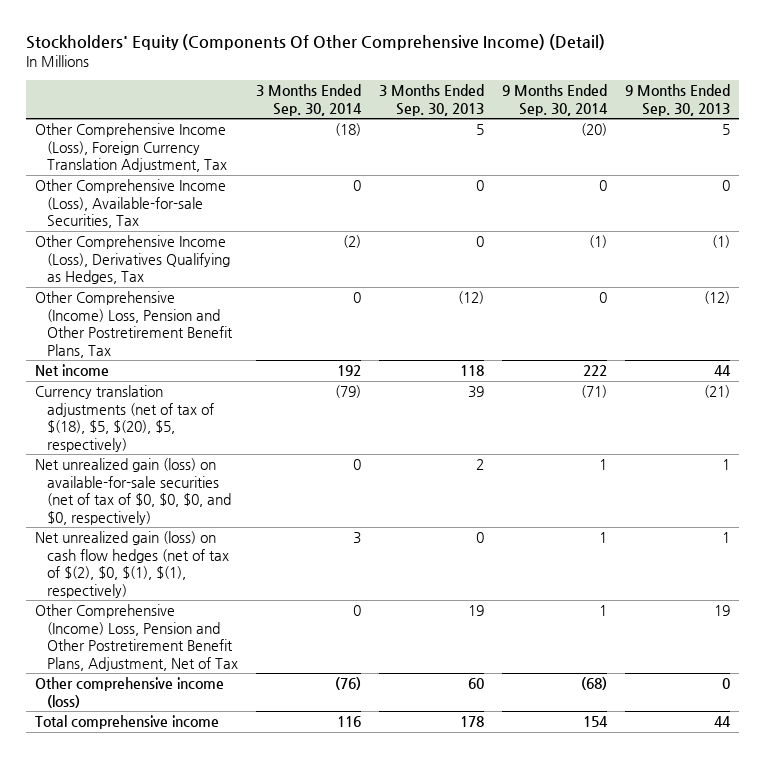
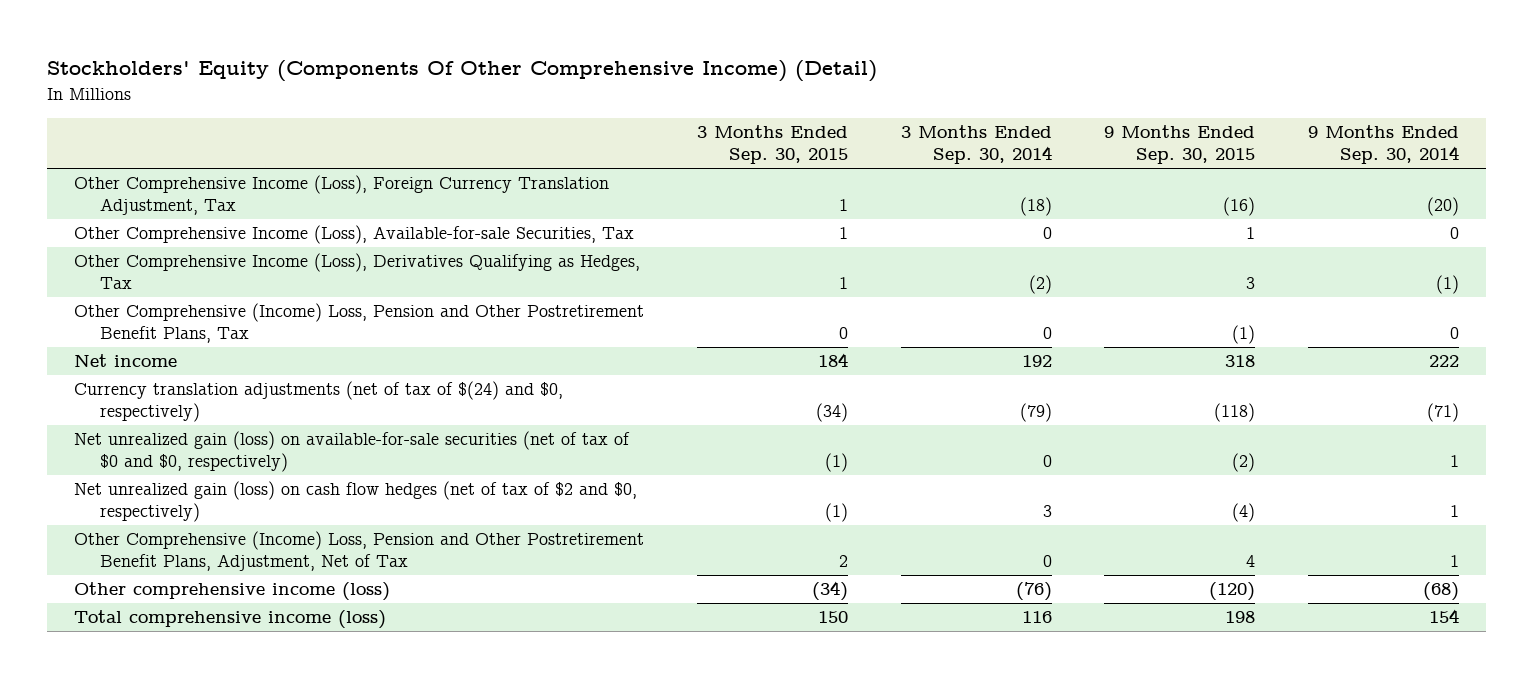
[378,84,484,116] 3 Months Ended Sep. 30, 2013 -> none
[624,84,730,116] 9 Months Ended Sep. 30, 2013 -> none
none -> [696,125,848,165] 3 Months Ended Sep. 30, 2015
none -> [1104,125,1256,165] 9 Months Ended Sep. 30, 2015
[34,385,215,452] Currency translation adjustments (net of tax of $(18), $5, $(20), $5, respectively) -> [73,381,563,423] Currency translation adjustments (net of tax of $(24) and $0, respectively)
[34,458,232,525] Net unrealized gain (loss) on available-for-sale securities (net of tax of $0, $0, $0, and $0, respectively) -> [73,431,630,473] Net unrealized gain (loss) on available-for-sale securities (net of tax of $0 and $0, respectively)
[34,531,230,598] Net unrealized gain (loss) on cash flow hedges (net of tax of $(2), $0, $(1), $(1), respectively) -> [73,481,637,523] Net unrealized gain (loss) on cash flow hedges (net of tax of $2 and $0, respectively)
[34,715,219,730] Total comprehensive income -> [73,610,386,630] Total comprehensive income (loss)

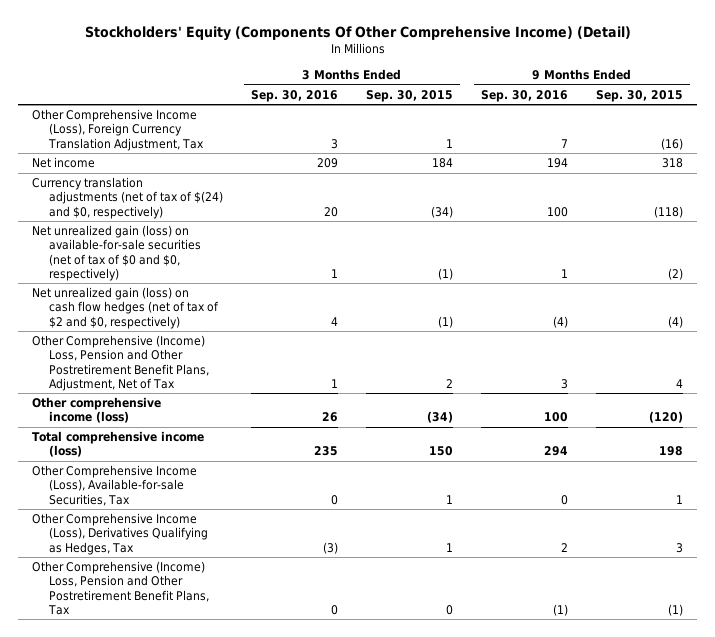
[900,125,1052,165] 3 Months Ended Sep. 30, 2014 -> none
[1308,125,1460,165] 9 Months Ended Sep. 30, 2014 -> none
none -> [251,89,339,102] Sep. 30, 2016
none -> [481,89,569,102] Sep. 30, 2016
[73,225,634,245] Other Comprehensive Income (Loss), Available-for-sale Securities, Tax -> [32,465,198,506] Other Comprehensive Income (Loss), Available-for-sale Securities, Tax
[73,253,640,290] Other Comprehensive Income (Loss), Derivatives Qualifying as Hedges, Tax -> [32,513,209,555] Other Comprehensive Income (Loss), Derivatives Qualifying as Hedges, Tax
[73,303,644,344] Other Comprehensive (Income) Loss, Pension and Other Postretirement Benefit Plans, Tax -> [32,561,210,615] Other Comprehensive (Income) Loss, Pension and Other Postretirement Benefit Plans, Tax

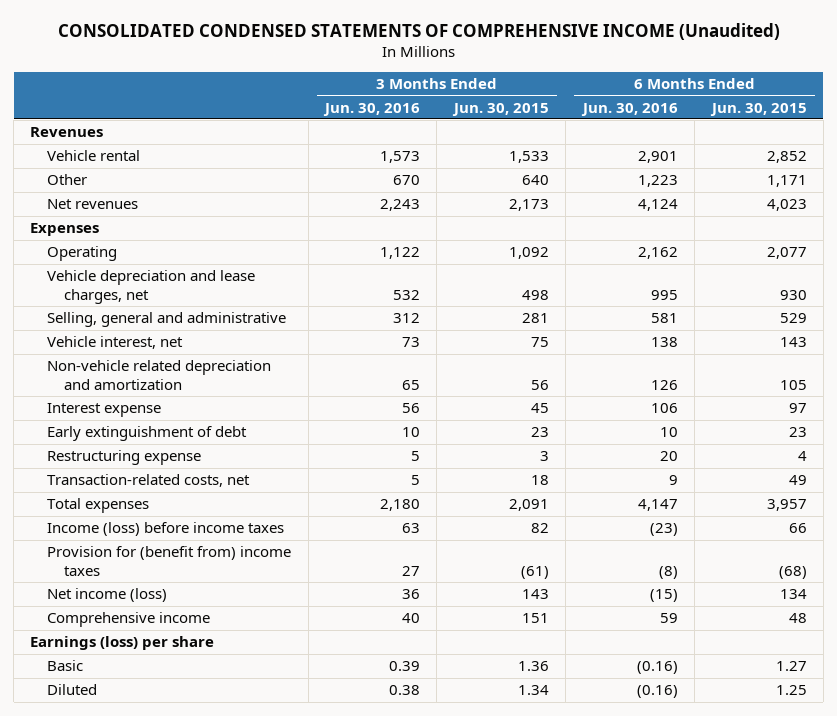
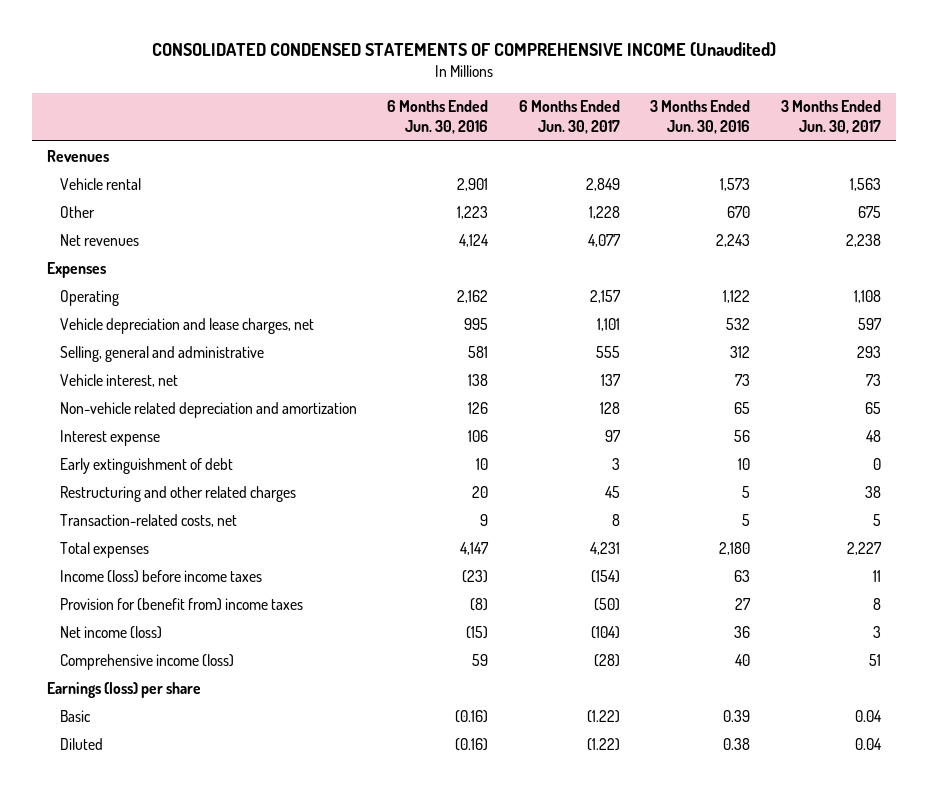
[451,102,549,116] Jun. 30, 2015 -> none
[709,102,807,116] Jun. 30, 2015 -> none
none -> [518,100,620,135] 6 Months Ended Jun. 30, 2017
none -> [780,100,881,135] 3 Months Ended Jun. 30, 2017
[47,450,202,466] Restructuring expense -> [59,485,296,502] Restructuring and other related charges
[47,612,211,628] Comprehensive income -> [59,653,234,670] Comprehensive income (loss)

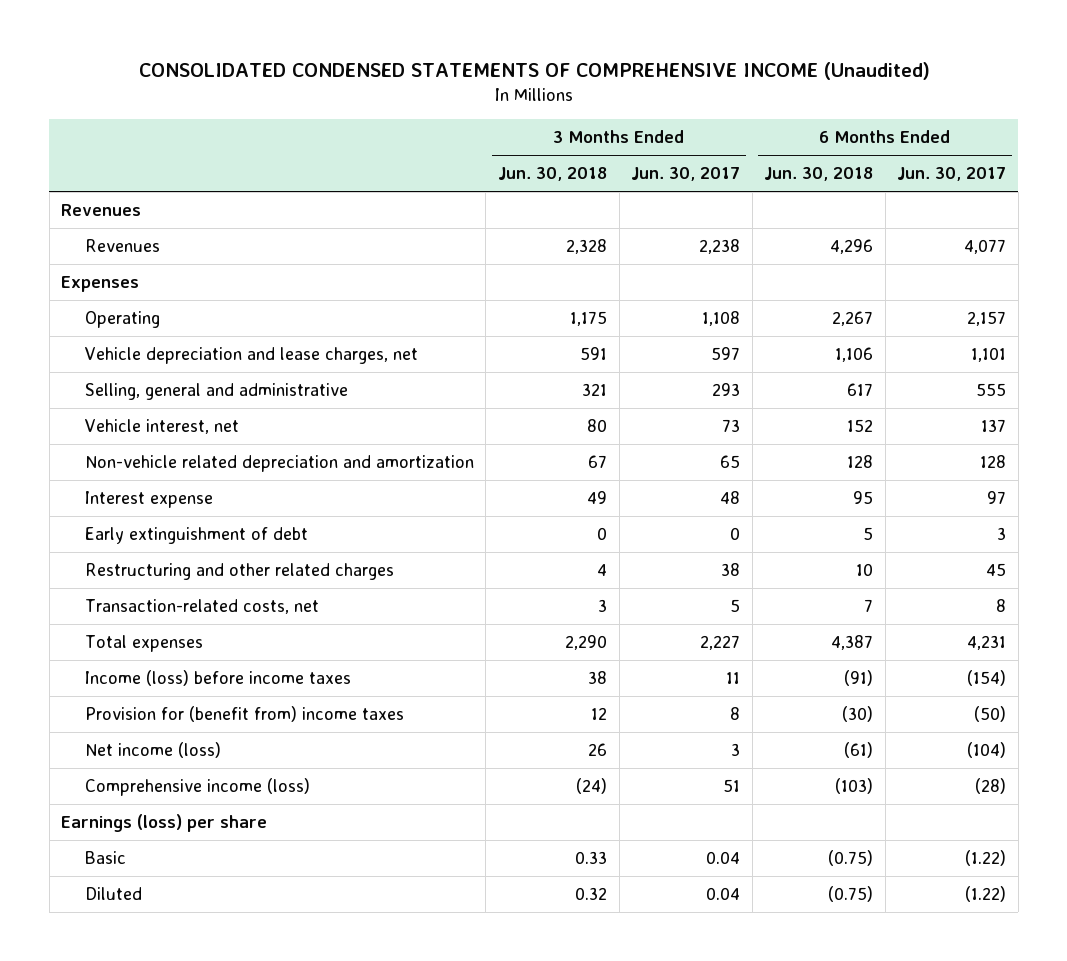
[387,100,489,135] 6 Months Ended Jun. 30, 2016 -> none
[650,100,751,135] 3 Months Ended Jun. 30, 2016 -> none
none -> [497,167,607,182] Jun. 30, 2018
none -> [764,167,874,182] Jun. 30, 2018
[59,177,141,190] Vehicle rental -> none
[59,205,95,218] Other -> none
[59,233,139,246] Net revenues -> [84,239,160,253] Revenues

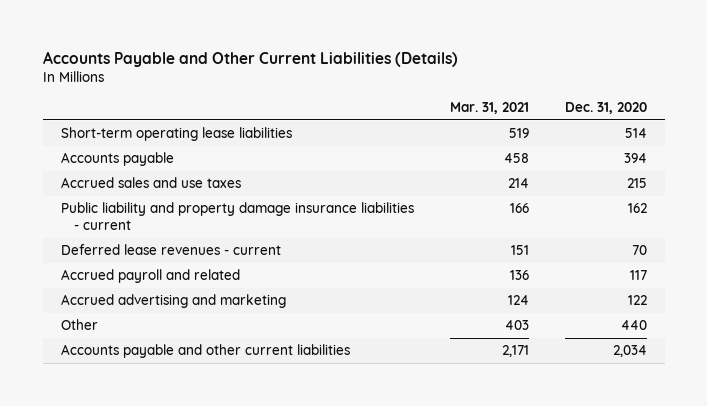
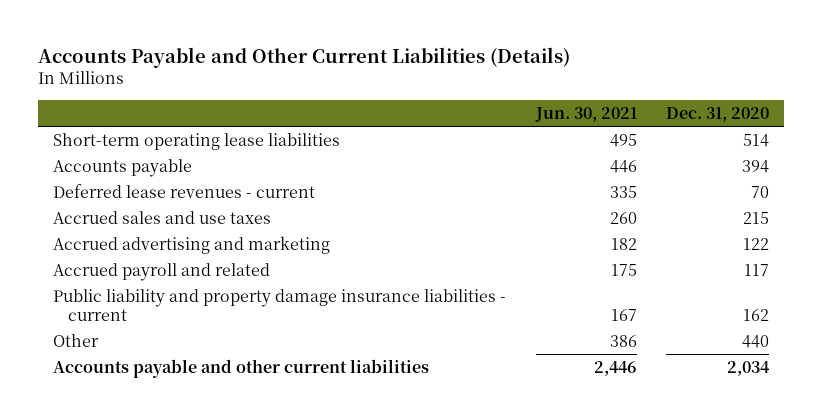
[449,102,529,115] Mar. 31, 2021 -> none
none -> [534,107,637,123] Jun. 30, 2021
[60,177,241,189] Accrued sales and use taxes -> [52,210,271,224] Accrued sales and use taxes
[60,269,240,284] Accrued payroll and related -> [52,262,270,281] Accrued payroll and related
[60,202,414,231] Public liability and property damage insurance liabilities - current -> [52,288,506,322] Public liability and property damage insurance liabilities - current

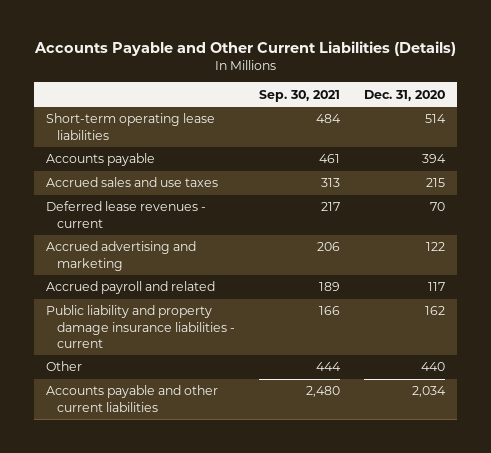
[534,107,637,123] Jun. 30, 2021 -> none
none -> [258,89,340,102] Sep. 30, 2021
[52,183,315,198] Deferred lease revenues - current -> [45,201,206,228] Deferred lease revenues - current

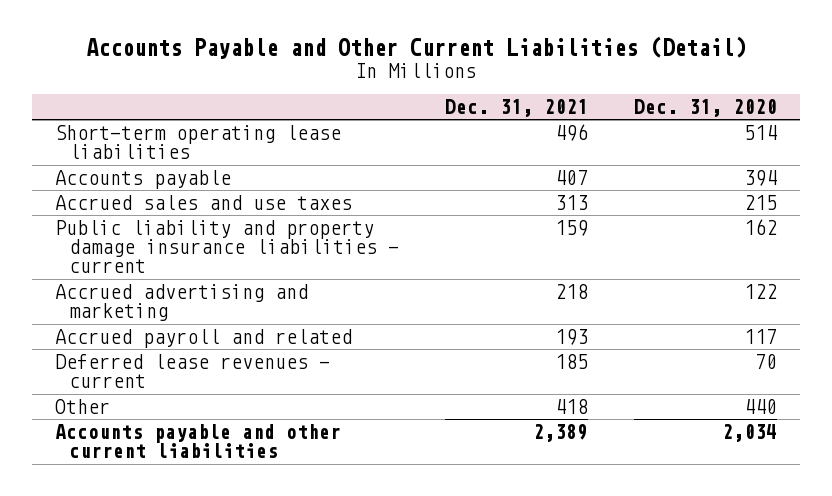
[33,41,456,57] Accounts Payable and Other Current Liabilities (Details) -> [85,36,746,60] Accounts Payable and Other Current Liabilities (Detail)
[258,89,340,102] Sep. 30, 2021 -> none
none -> [444,98,588,117] Dec. 31, 2021
[45,305,235,348] Public liability and property damage insurance liabilities - current -> [54,220,399,274] Public liability and property damage insurance liabilities - current
[45,201,206,228] Deferred lease revenues - current -> [54,354,330,389] Deferred lease revenues - current

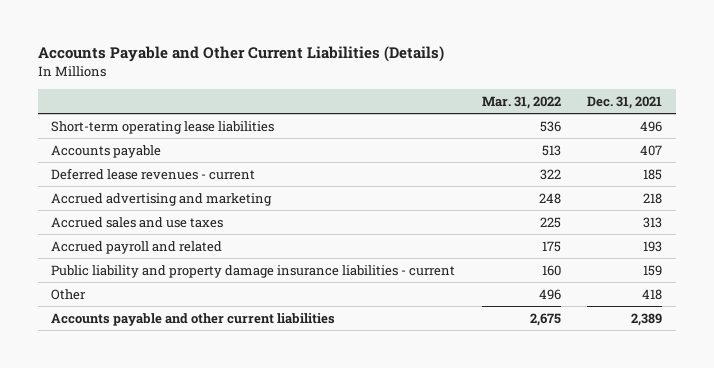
[85,36,746,60] Accounts Payable and Other Current Liabilities (Detail) -> [37,46,444,63] Accounts Payable and Other Current Liabilities (Details)
[634,98,778,117] Dec. 31, 2020 -> none
none -> [481,95,561,109] Mar. 31, 2022
[54,354,330,389] Deferred lease revenues - current -> [51,167,256,180] Deferred lease revenues - current
[54,195,352,211] Accrued sales and use taxes -> [51,216,224,228] Accrued sales and use taxes
[54,220,399,274] Public liability and property damage insurance liabilities - current -> [51,264,456,278] Public liability and property damage insurance liabilities - current

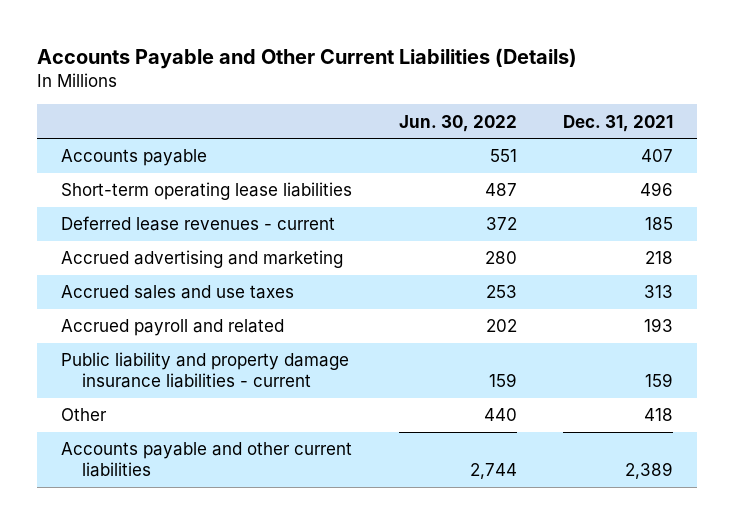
[481,95,561,109] Mar. 31, 2022 -> none
none -> [398,114,517,132] Jun. 30, 2022
[51,120,275,134] Short-term operating lease liabilities -> [60,182,352,201] Short-term operating lease liabilities

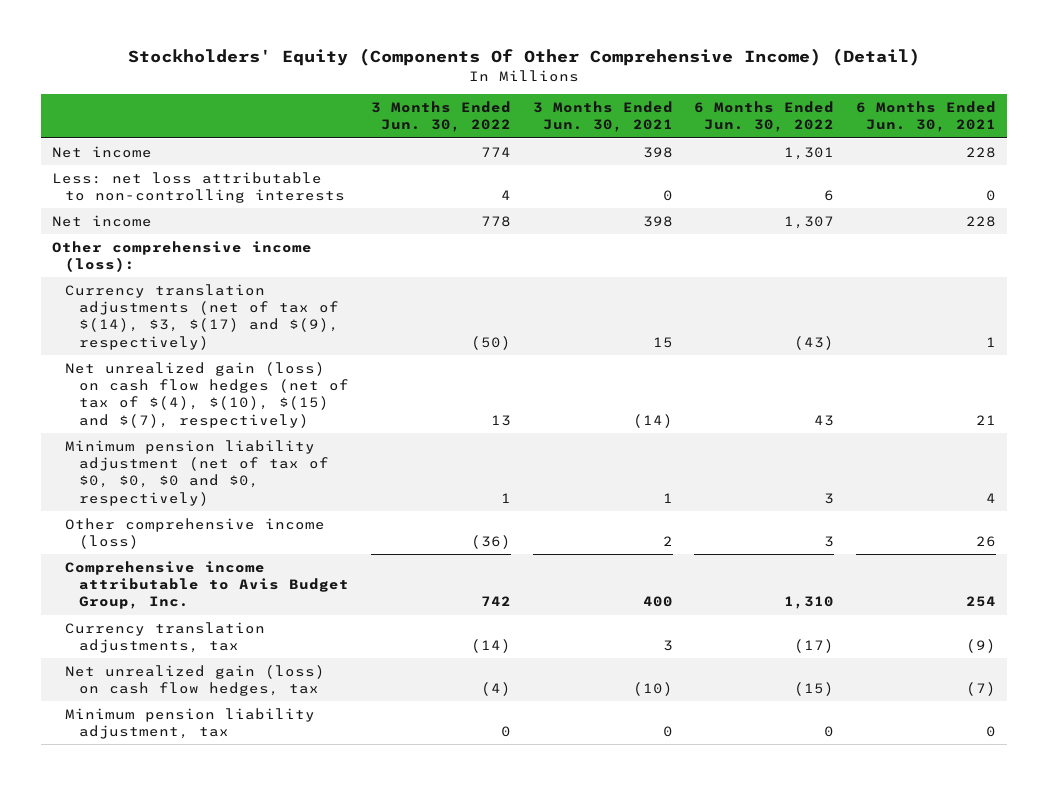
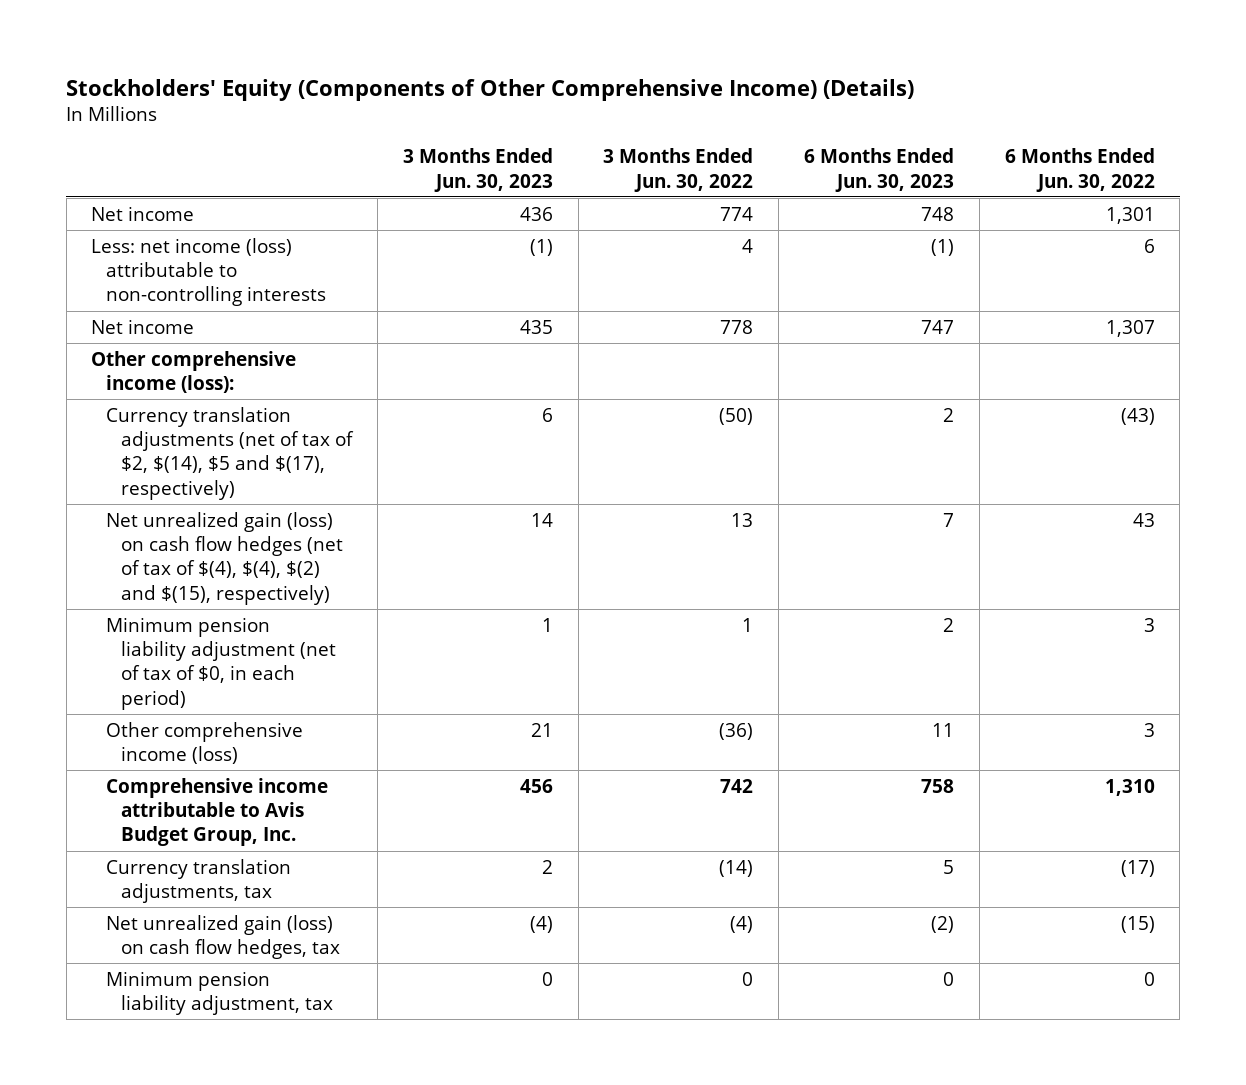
[127,48,920,67] Stockholders' Equity (Components Of Other Comprehensive Income) (Detail) -> [66,78,915,101] Stockholders' Equity (Components of Other Comprehensive Income) (Details)
[532,101,673,133] 3 Months Ended Jun. 30, 2021 -> none
[855,101,996,133] 6 Months Ended Jun. 30, 2021 -> none
none -> [402,148,553,192] 3 Months Ended Jun. 30, 2023
none -> [803,148,954,192] 6 Months Ended Jun. 30, 2023
[51,171,346,204] Less: net loss attributable to non-controlling interests -> [91,237,327,307] Less: net income (loss) attributable to non-controlling interests
[65,283,340,350] Currency translation adjustments (net of tax of $(14), $3, $(17) and $(9), respectively) -> [106,406,355,500] Currency translation adjustments (net of tax of $2, $(14), $5 and $(17), respectively)
[65,361,350,428] Net unrealized gain (loss) on cash flow hedges (net of tax of $(4), $(10), $(15) and $(7), respectively) -> [106,511,344,605] Net unrealized gain (loss) on cash flow hedges (net of tax of $(4), $(4), $(2) and $(15), respectively)
[65,439,330,506] Minimum pension liability adjustment (net of tax of $0, $0, $0 and $0, respectively) -> [106,616,337,710] Minimum pension liability adjustment (net of tax of $0, in each period)

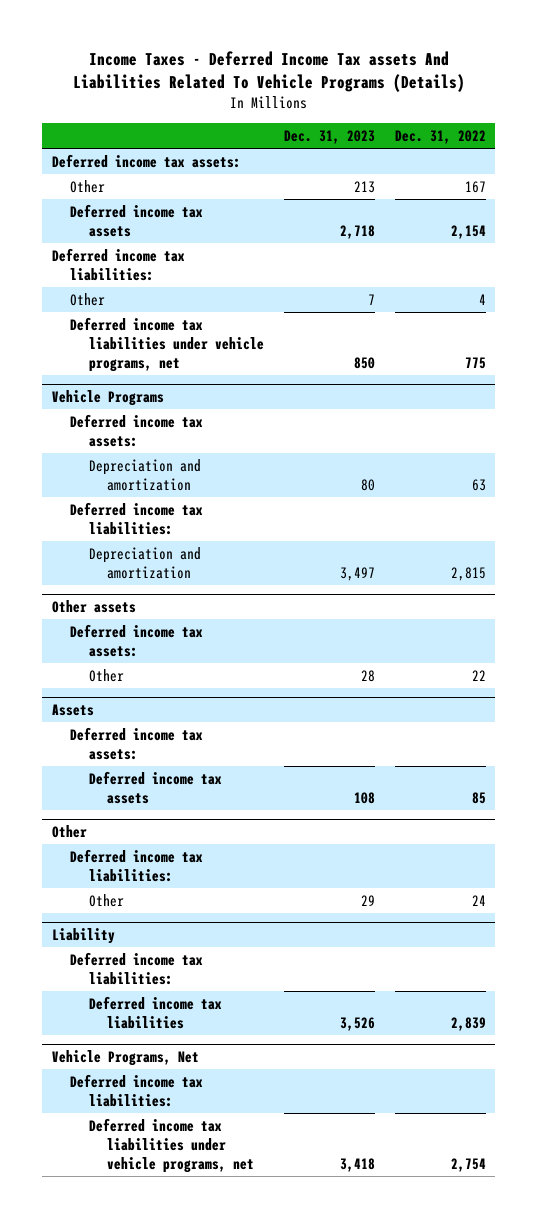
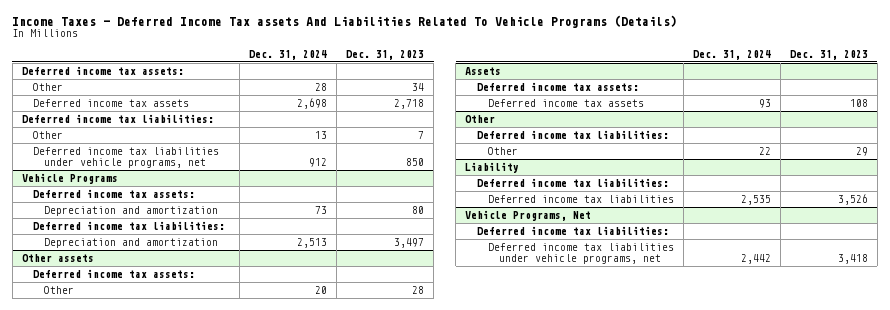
[394,130,486,145] Dec. 31, 2022 -> none
none -> [249,50,328,61] Dec. 31, 2024
[353,180,375,193] 213 -> [412,82,425,91] 34

